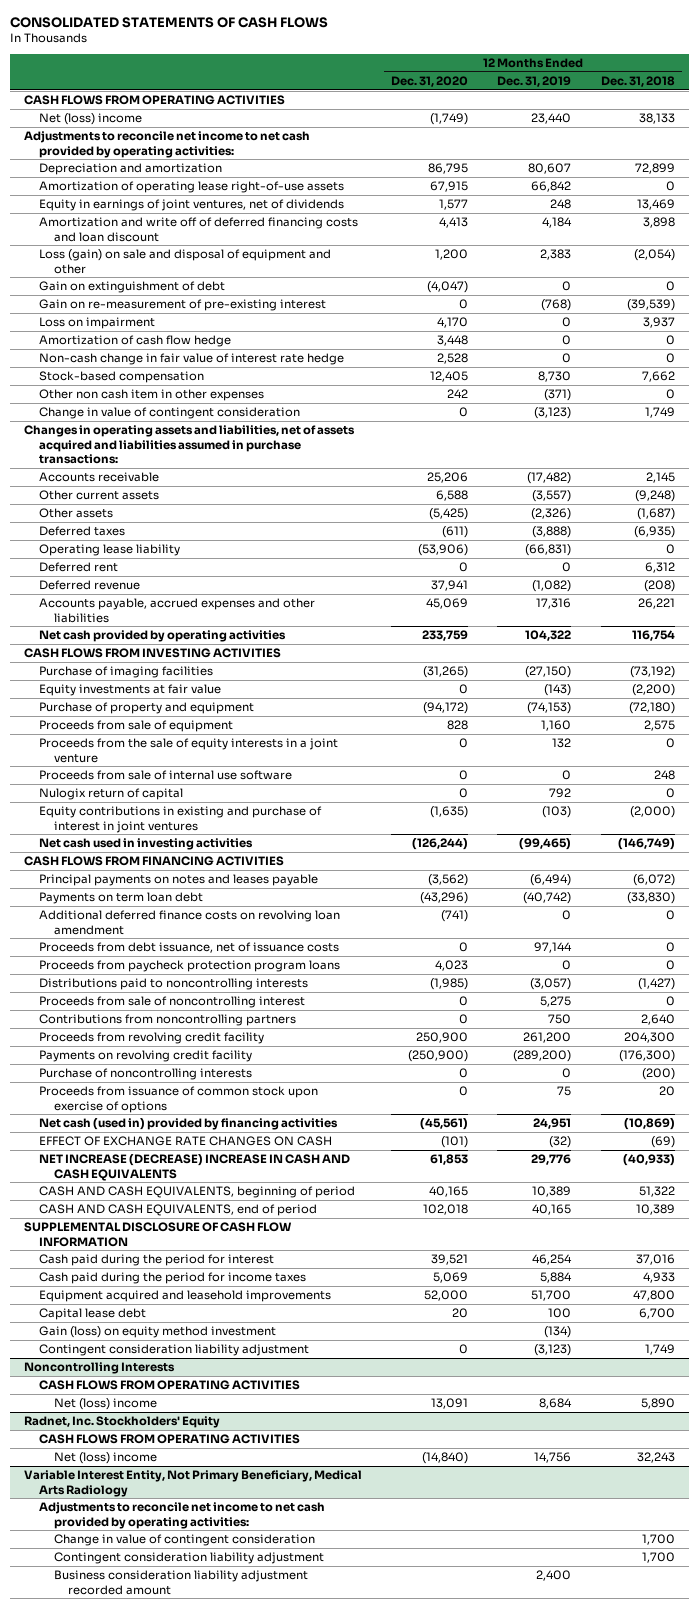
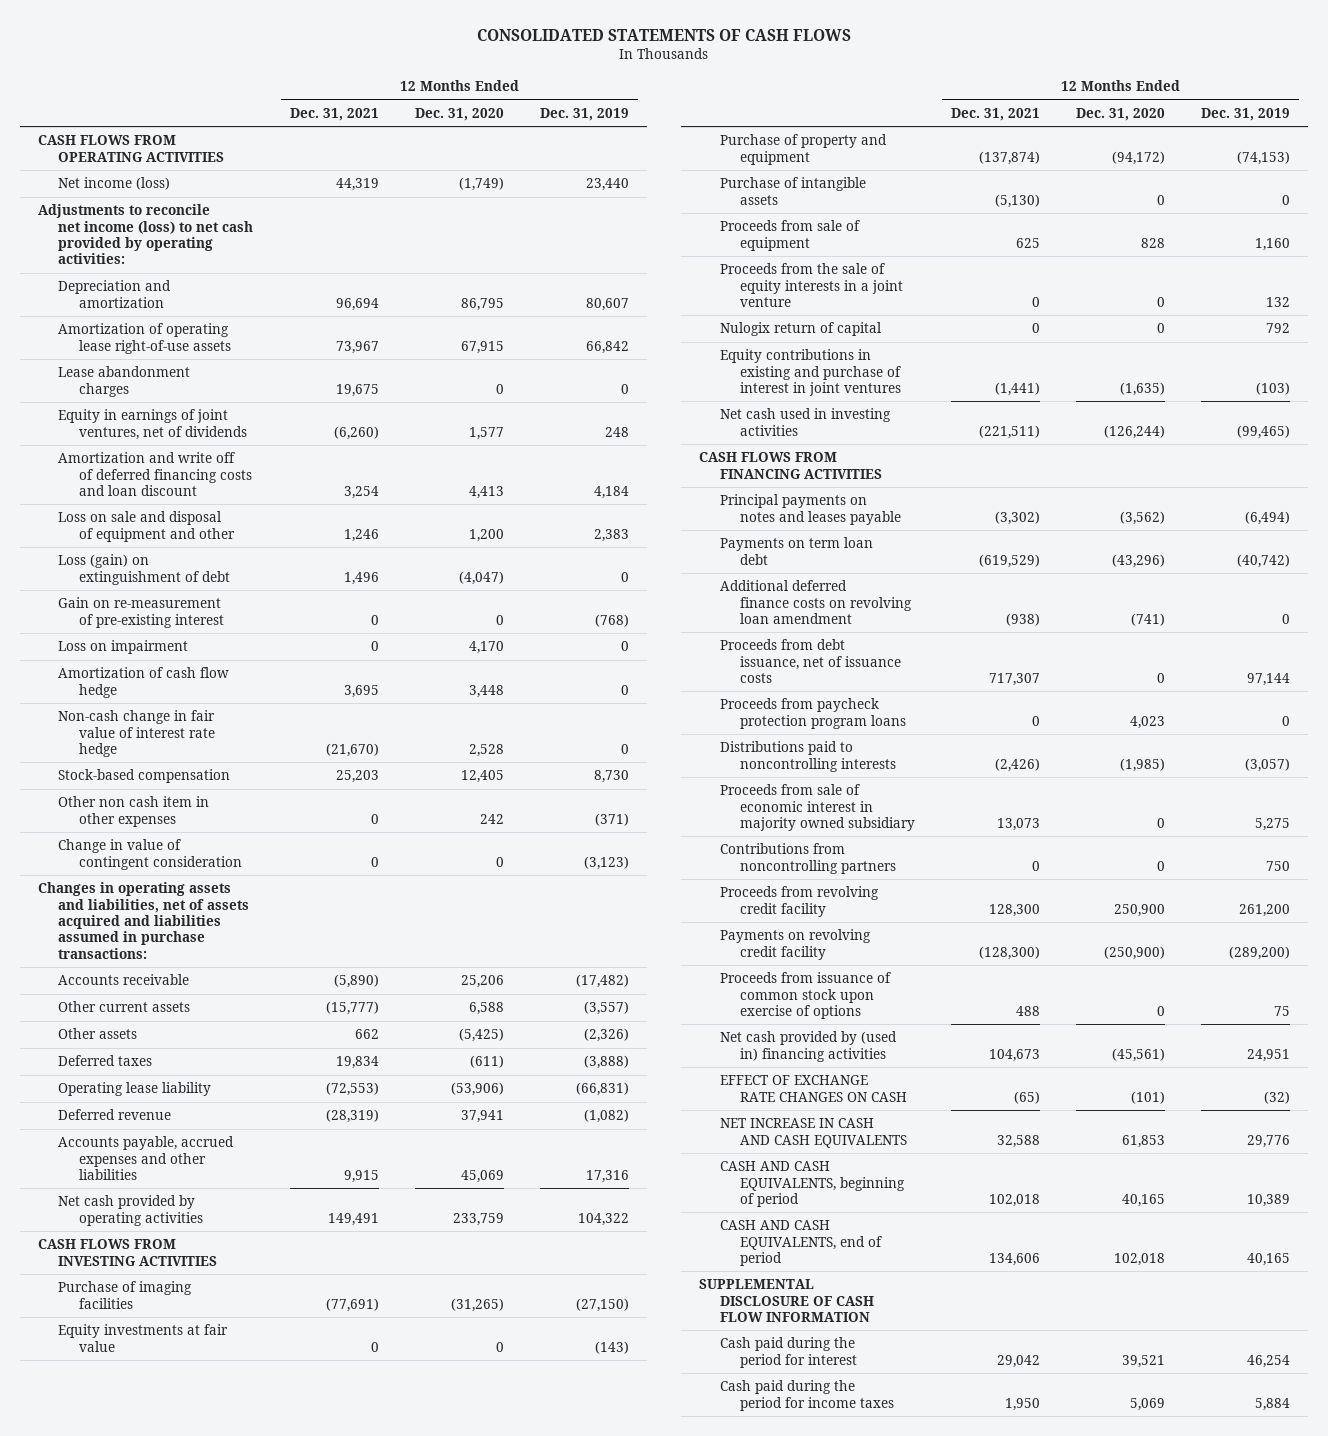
[600,75,675,87] Dec. 31, 2018 -> none
none -> [289,107,379,121] Dec. 31, 2021
[38,113,142,126] Net (loss) income -> [58,177,171,191] Net income (loss)
[24,131,311,158] Adjustments to reconcile net income to net cash provided by operating activities: -> [37,204,254,265] Adjustments to reconcile net income (loss) to net cash provided by operating activities:
none -> [58,366,191,397] Lease abandonment charges
[38,249,331,274] Loss (gain) on sale and disposal of equipment and other -> [58,511,235,542] Loss on sale and disposal of equipment and other
[38,281,225,294] Gain on extinguishment of debt -> [58,554,230,585] Loss (gain) on extinguishment of debt
[38,562,118,573] Deferred rent -> none
none -> [719,177,866,205] Purchase of intangible assets
[38,770,292,781] Proceeds from sale of internal use software -> none
[38,996,305,1009] Proceeds from sale of noncontrolling interest -> [719,784,916,831] Proceeds from sale of economic interest in majority owned subsidiary
[38,1068,252,1081] Purchase of noncontrolling interests -> none
[38,1118,338,1131] Net cash (used in) provided by financing activities -> [719,1031,897,1062] Net cash provided by (used in) financing activities
[38,1154,350,1181] NET INCREASE (DECREASE) INCREASE IN CASH AND CASH EQUIVALENTS -> [719,1118,908,1148] NET INCREASE IN CASH AND CASH EQUIVALENTS
[38,1290,331,1303] Equipment acquired and leasehold improvements -> none
[38,1308,146,1321] Capital lease debt -> none
[38,1326,276,1339] Gain (loss) on equity method investment -> none
[38,1344,309,1357] Contingent consideration liability adjustment -> none
[24,1362,176,1375] Noncontrolling Interests -> none
[38,1380,300,1391] CASH FLOWS FROM OPERATING ACTIVITIES -> none
[53,1398,157,1411] Net (loss) income -> none
[24,1416,221,1429] Radnet, Inc. Stockholders' Equity -> none
[38,1434,300,1445] CASH FLOWS FROM OPERATING ACTIVITIES -> none
[53,1452,157,1465] Net (loss) income -> none
[24,1470,363,1497] Variable Interest Entity, Not Primary Beneficiary, Medical Arts Radiology -> none
[38,1502,325,1529] Adjustments to reconcile net income to net cash provided by operating activities: -> none
[53,1534,315,1547] Change in value of contingent consideration -> none
[53,1552,324,1565] Contingent consideration liability adjustment -> none
[53,1570,308,1595] Business consideration liability adjustment recorded amount -> none

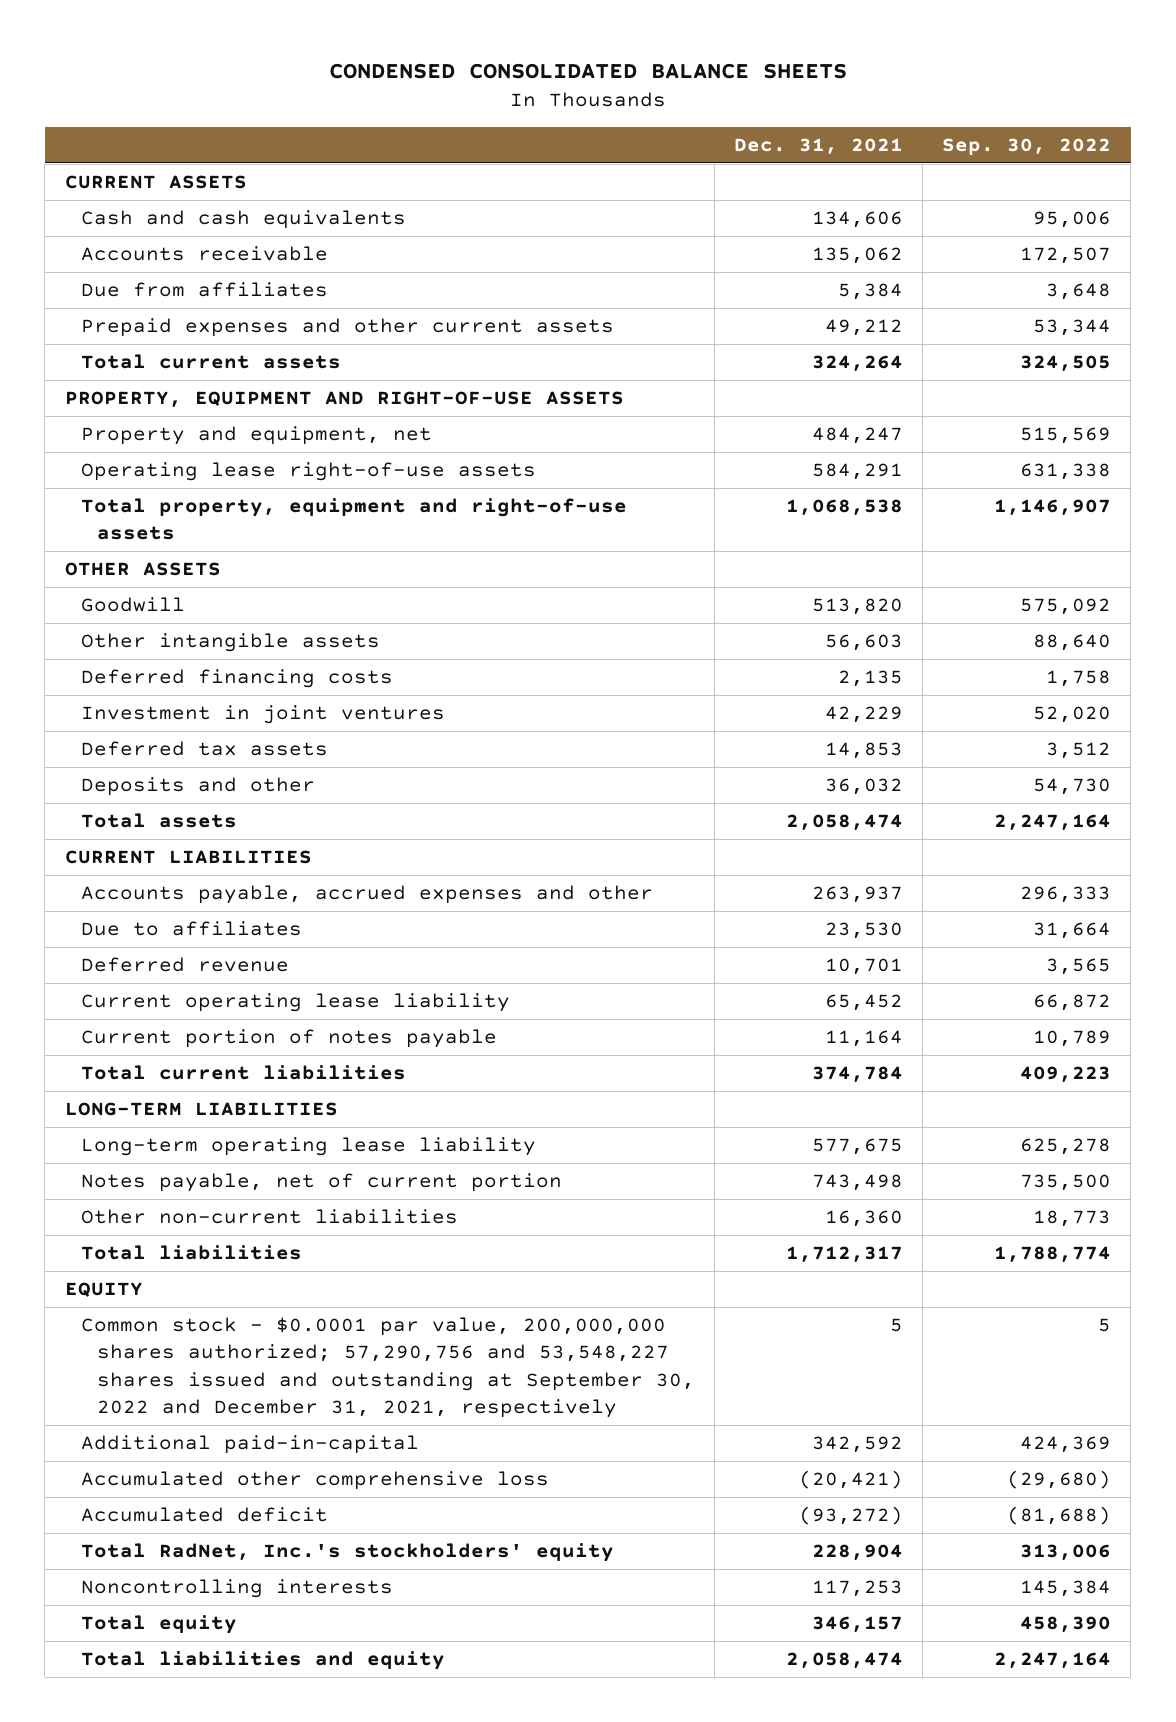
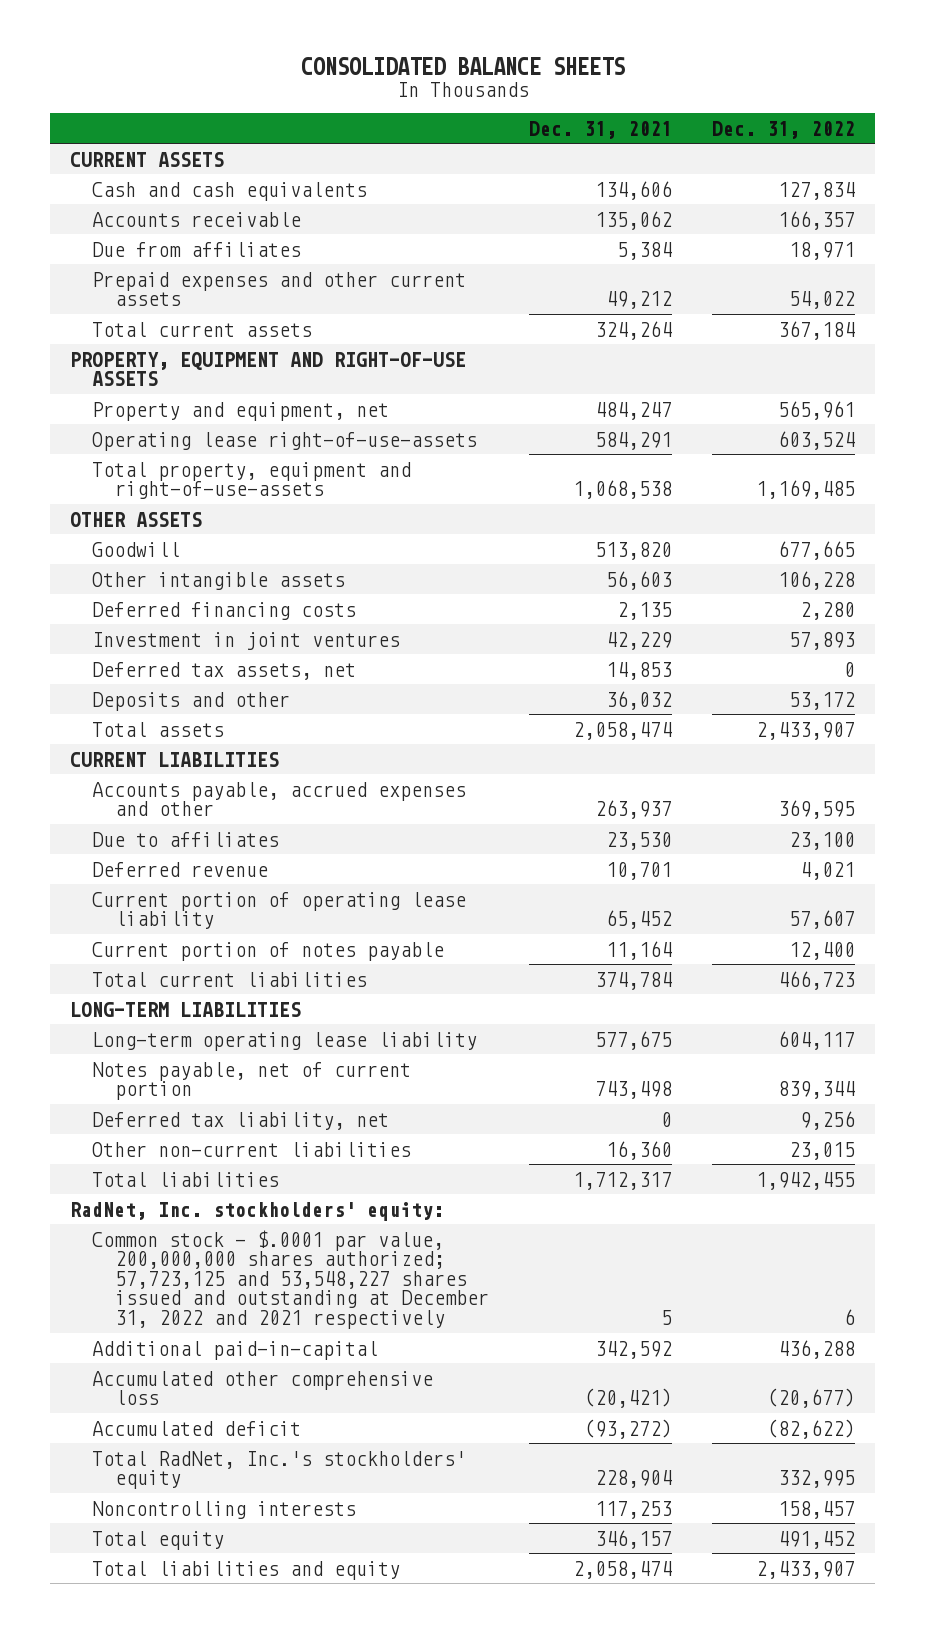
[328,62,847,79] CONDENSED CONSOLIDATED BALANCE SHEETS -> [300,56,625,75] CONSOLIDATED BALANCE SHEETS
[942,137,1112,155] Sep. 30, 2022 -> none
none -> [712,120,856,139] Dec. 31, 2022
[80,462,536,482] Operating lease right-of-use assets -> [92,431,478,451] Operating lease right-of-use-assets
[80,498,627,541] Total property, equipment and right-of-use assets -> [92,461,412,500] Total property, equipment and right-of-use-assets
[80,741,328,757] Deferred tax assets -> [92,661,357,680] Deferred tax assets, net
[80,993,510,1013] Current operating lease liability -> [92,891,467,930] Current portion of operating lease liability
none -> [92,1111,390,1130] Deferred tax liability, net
[64,1282,143,1298] EQUITY -> none
none -> [69,1201,444,1221] RadNet, Inc. stockholders' equity:
[80,1317,695,1418] Common stock - $0.0001 par value, 200,000,000 shares authorized; 57,290,756 and 53,548,227 shares issued and outstanding at September 30, 2022 and December 31, 2021, respectively -> [92,1229,489,1329] Common stock - $.0001 par value, 200,000,000 shares authorized; 57,723,125 and 53,548,227 shares issued and outstanding at December 31, 2022 and 2021 respectively

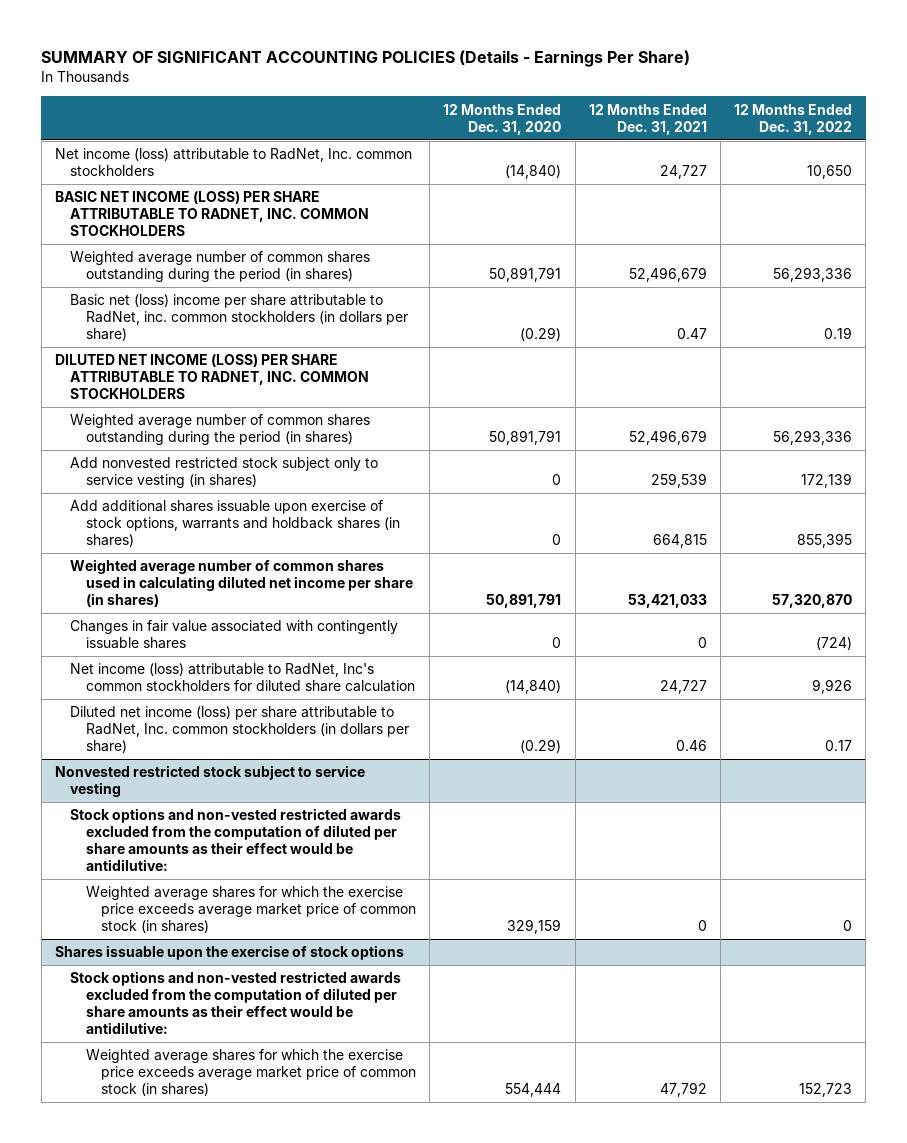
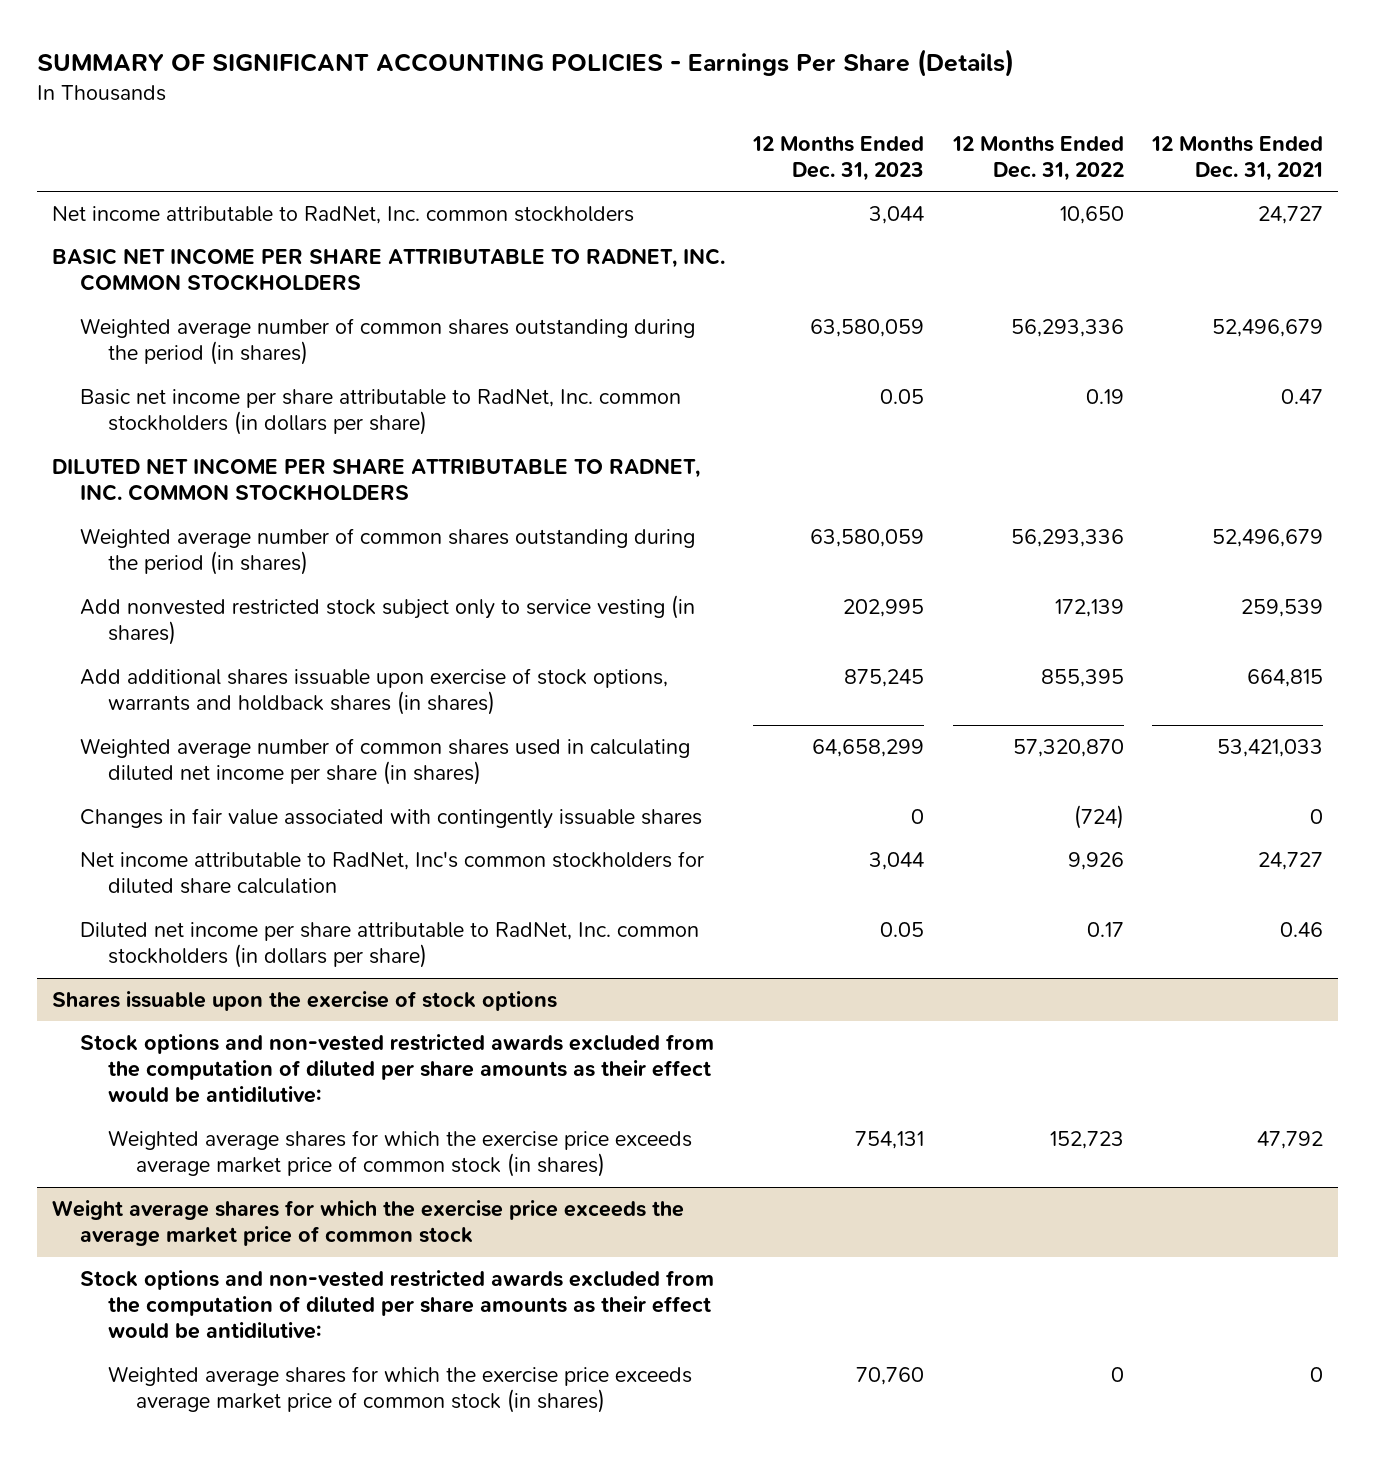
[41,50,691,68] SUMMARY OF SIGNIFICANT ACCOUNTING POLICIES (Details - Earnings Per Share) -> [37,48,1015,77] SUMMARY OF SIGNIFICANT ACCOUNTING POLICIES - Earnings Per Share (Details)
[443,103,562,135] 12 Months Ended Dec. 31, 2020 -> none
none -> [752,135,925,181] 12 Months Ended Dec. 31, 2023
[55,148,413,177] Net income (loss) attributable to RadNet, Inc. common stockholders -> [51,205,634,224] Net income attributable to RadNet, Inc. common stockholders
[55,191,370,237] BASIC NET INCOME (LOSS) PER SHARE ATTRIBUTABLE TO RADNET, INC. COMMON STOCKHOLDERS -> [51,247,725,292] BASIC NET INCOME PER SHARE ATTRIBUTABLE TO RADNET, INC. COMMON STOCKHOLDERS
[70,294,408,342] Basic net (loss) income per share attributable to RadNet, inc. common stockholders (in dollars per share) -> [79,388,681,436] Basic net income per share attributable to RadNet, Inc. common stockholders (in dollars per share)
[55,354,370,400] DILUTED NET INCOME (LOSS) PER SHARE ATTRIBUTABLE TO RADNET, INC. COMMON STOCKHOLDERS -> [51,457,700,502] DILUTED NET INCOME PER SHARE ATTRIBUTABLE TO RADNET, INC. COMMON STOCKHOLDERS
[55,765,366,798] Nonvested restricted stock subject to service vesting -> none
[70,808,402,872] Stock options and non-vested restricted awards excluded from the computation of diluted per share amounts as their effect would be antidilutive: -> none
[85,886,416,934] Weighted average shares for which the exercise price exceeds average market price of common stock (in shares) -> none
[70,663,415,693] Net income (loss) attributable to RadNet, Inc's common stockholders for diluted share calculation -> [79,850,704,895] Net income attributable to RadNet, Inc's common stockholders for diluted share calculation
[70,706,409,754] Diluted net income (loss) per share attributable to RadNet, Inc. common stockholders (in dollars per share) -> [79,921,699,969] Diluted net income per share attributable to RadNet, Inc. common stockholders (in dollars per share)
none -> [51,1199,684,1247] Weight average shares for which the exercise price exceeds the average market price of common stock
none -> [79,1269,714,1340] Stock options and non-vested restricted awards excluded from the computation of diluted per share amounts as their effect would be antidilutive:
none -> [107,1365,692,1414] Weighted average shares for which the exercise price exceeds average market price of common stock (in shares)

